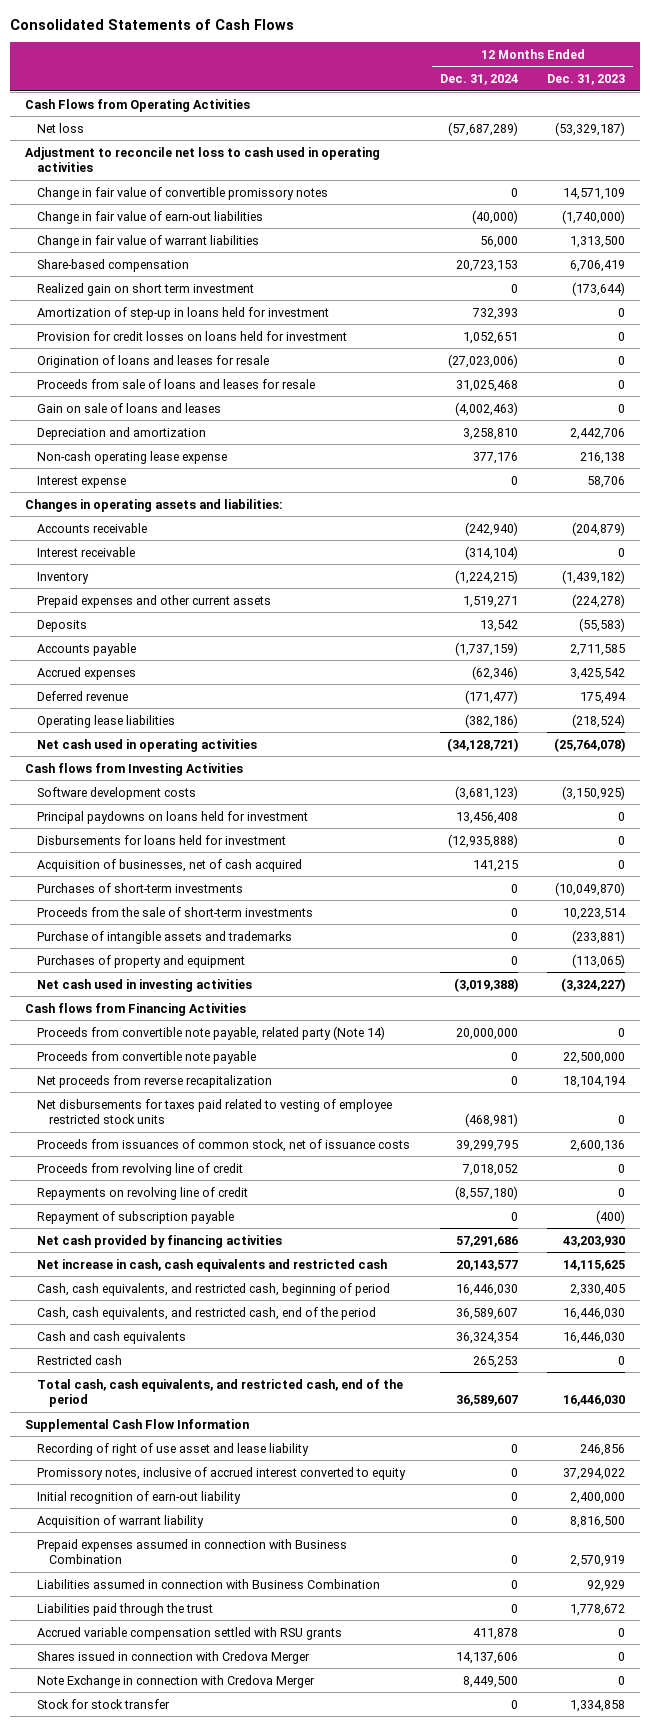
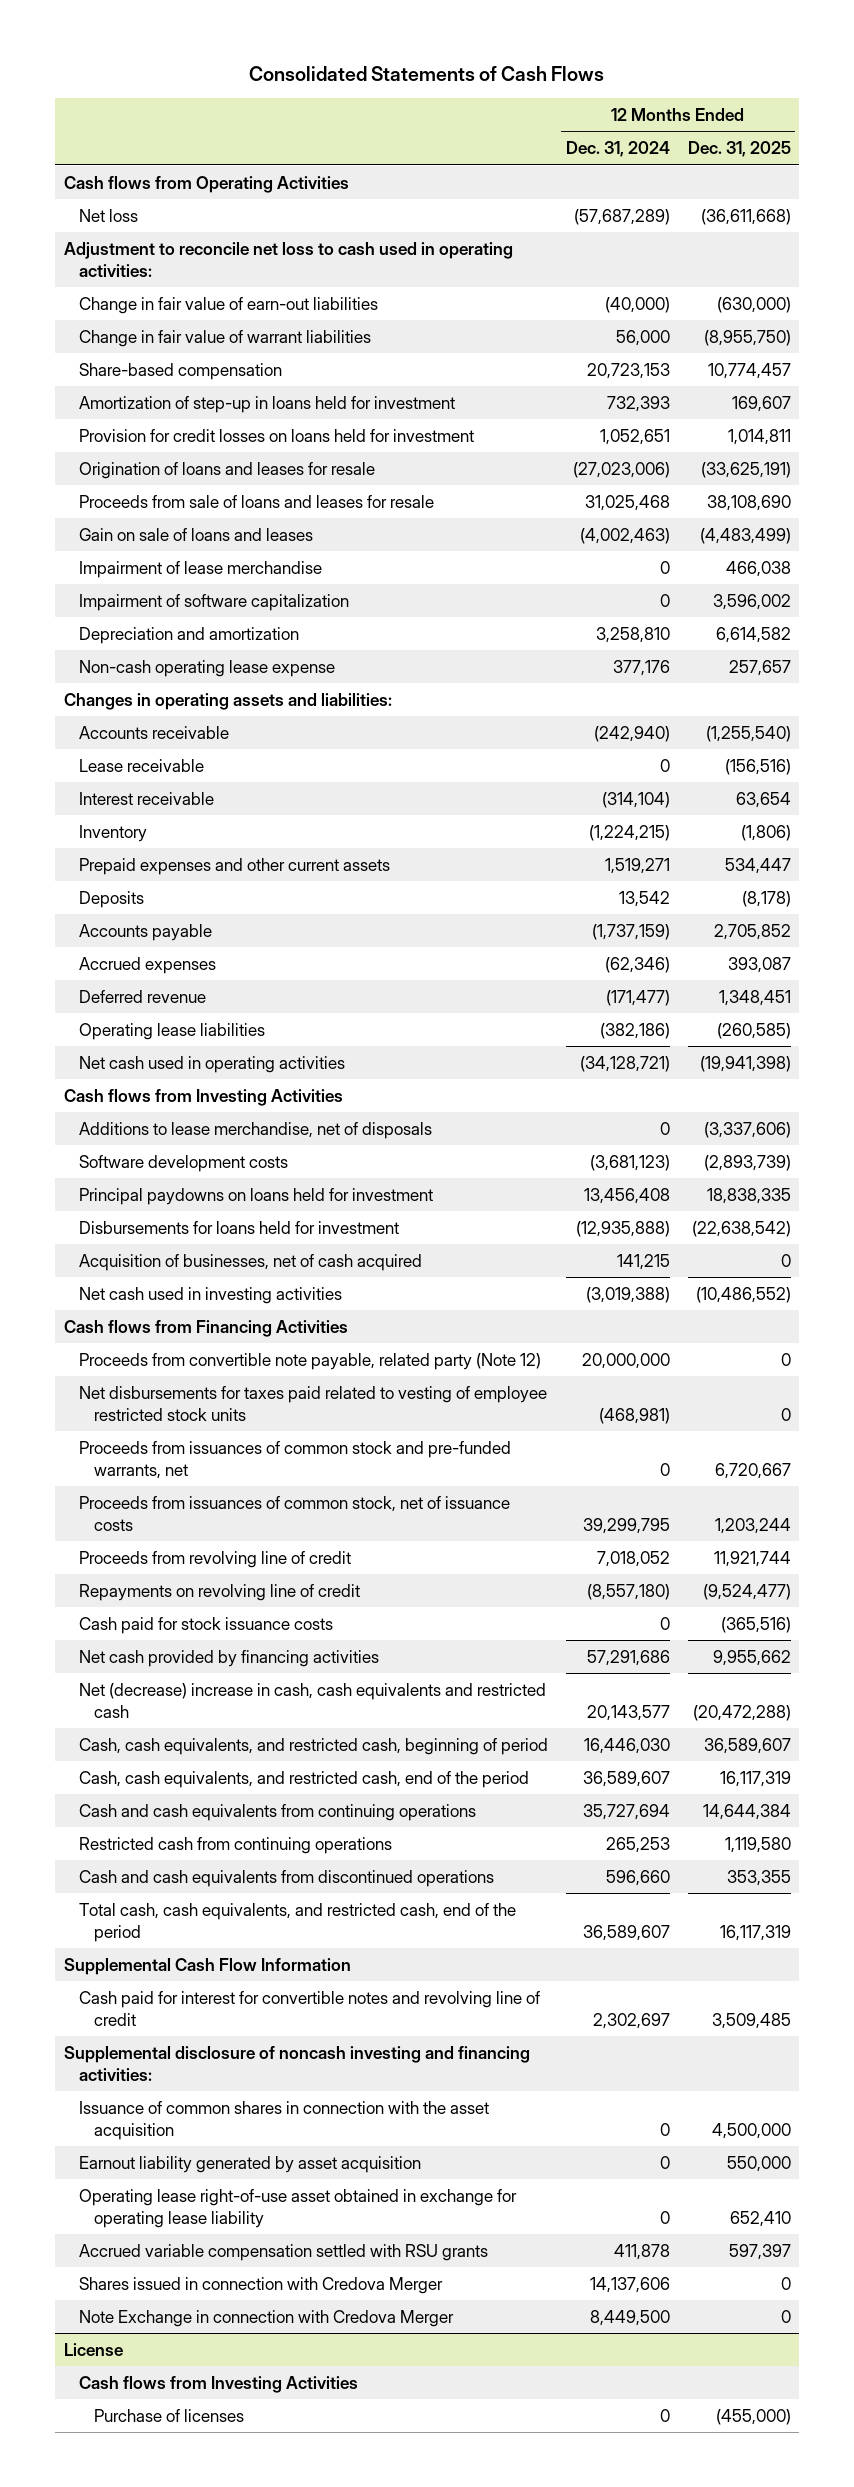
[547,74,626,86] Dec. 31, 2023 -> none
none -> [687,141,791,158] Dec. 31, 2025
[25,98,251,112] Cash Flows from Operating Activities -> [63,175,349,193] Cash flows from Operating Activities
[37,186,329,200] Change in fair value of convertible promissory notes -> none
[25,146,381,173] Adjustment to reconcile net loss to cash used in operating activities -> [63,241,513,277] Adjustment to reconcile net loss to cash used in operating activities:
[37,282,255,296] Realized gain on short term investment -> none
none -> [78,560,322,578] Impairment of lease merchandise
none -> [78,593,349,611] Impairment of software capitalization
[37,475,127,488] Interest expense -> none
none -> [78,758,204,772] Lease receivable
none -> [78,1121,432,1139] Additions to lease merchandise, net of disposals
[37,882,244,893] Purchases of short-term investments -> none
[37,906,314,917] Proceeds from the sale of short-term investments -> none
[37,930,293,944] Purchase of intangible assets and trademarks -> none
[37,954,246,968] Purchases of property and equipment -> none
[37,1050,257,1064] Proceeds from convertible note payable -> none
[37,1074,273,1088] Net proceeds from reverse recapitalization -> none
[37,1025,386,1040] Proceeds from convertible note payable, related party (Note 14) -> [78,1352,541,1370] Proceeds from convertible note payable, related party (Note 12)
none -> [78,1440,511,1479] Proceeds from issuances of common stock and pre-funded warrants, net
[37,1210,235,1224] Repayment of subscription payable -> none
none -> [78,1616,333,1634] Cash paid for stock issuance costs
[37,1258,388,1272] Net increase in cash, cash equivalents and restricted cash -> [78,1682,546,1718] Net (decrease) increase in cash, cash equivalents and restricted cash
[37,1330,187,1344] Cash and cash equivalents -> [78,1803,476,1821] Cash and cash equivalents from continuing operations
[455,1331,519,1344] 36,324,354 -> [582,1803,670,1820] 35,727,694
[37,1354,123,1365] Restricted cash -> [78,1836,392,1854] Restricted cash from continuing operations
none -> [78,1869,494,1887] Cash and cash equivalents from discontinued operations
[37,1442,310,1456] Recording of right of use asset and lease liability -> none
[37,1466,407,1480] Promissory notes, inclusive of accrued interest converted to equity -> none
[37,1490,242,1504] Initial recognition of earn-out liability -> none
[37,1514,205,1528] Acquisition of warrant liability -> none
[37,1538,348,1565] Prepaid expenses assumed in connection with Business Combination -> none
[37,1578,381,1589] Liabilities assumed in connection with Business Combination -> none
[37,1602,214,1616] Liabilities paid through the trust -> none
none -> [78,1990,540,2026] Cash paid for interest for convertible notes and revolving line of credit
none -> [63,2045,530,2081] Supplemental disclosure of noncash investing and financing activities:
none -> [78,2100,489,2140] Issuance of common shares in connection with the asset acquisition
none -> [78,2155,421,2173] Earnout liability generated by asset acquisition
none -> [78,2188,517,2228] Operating lease right-of-use asset obtained in exchange for operating lease liability
[37,1698,171,1709] Stock for stock transfer -> none
none -> [63,2342,123,2356] License
none -> [78,2375,358,2393] Cash flows from Investing Activities
none -> [94,2408,245,2422] Purchase of licenses

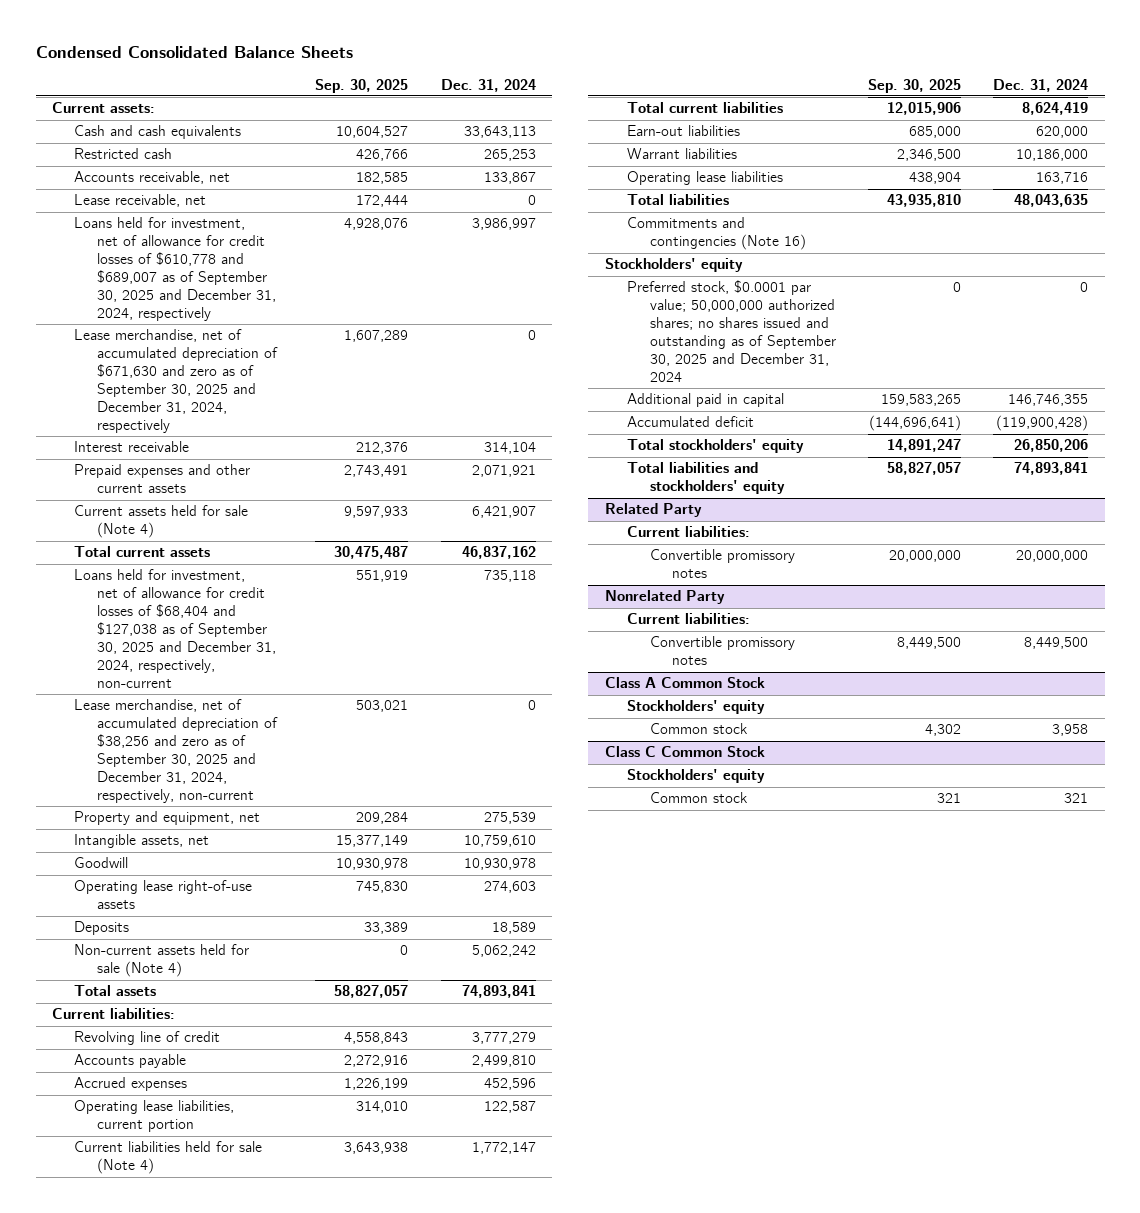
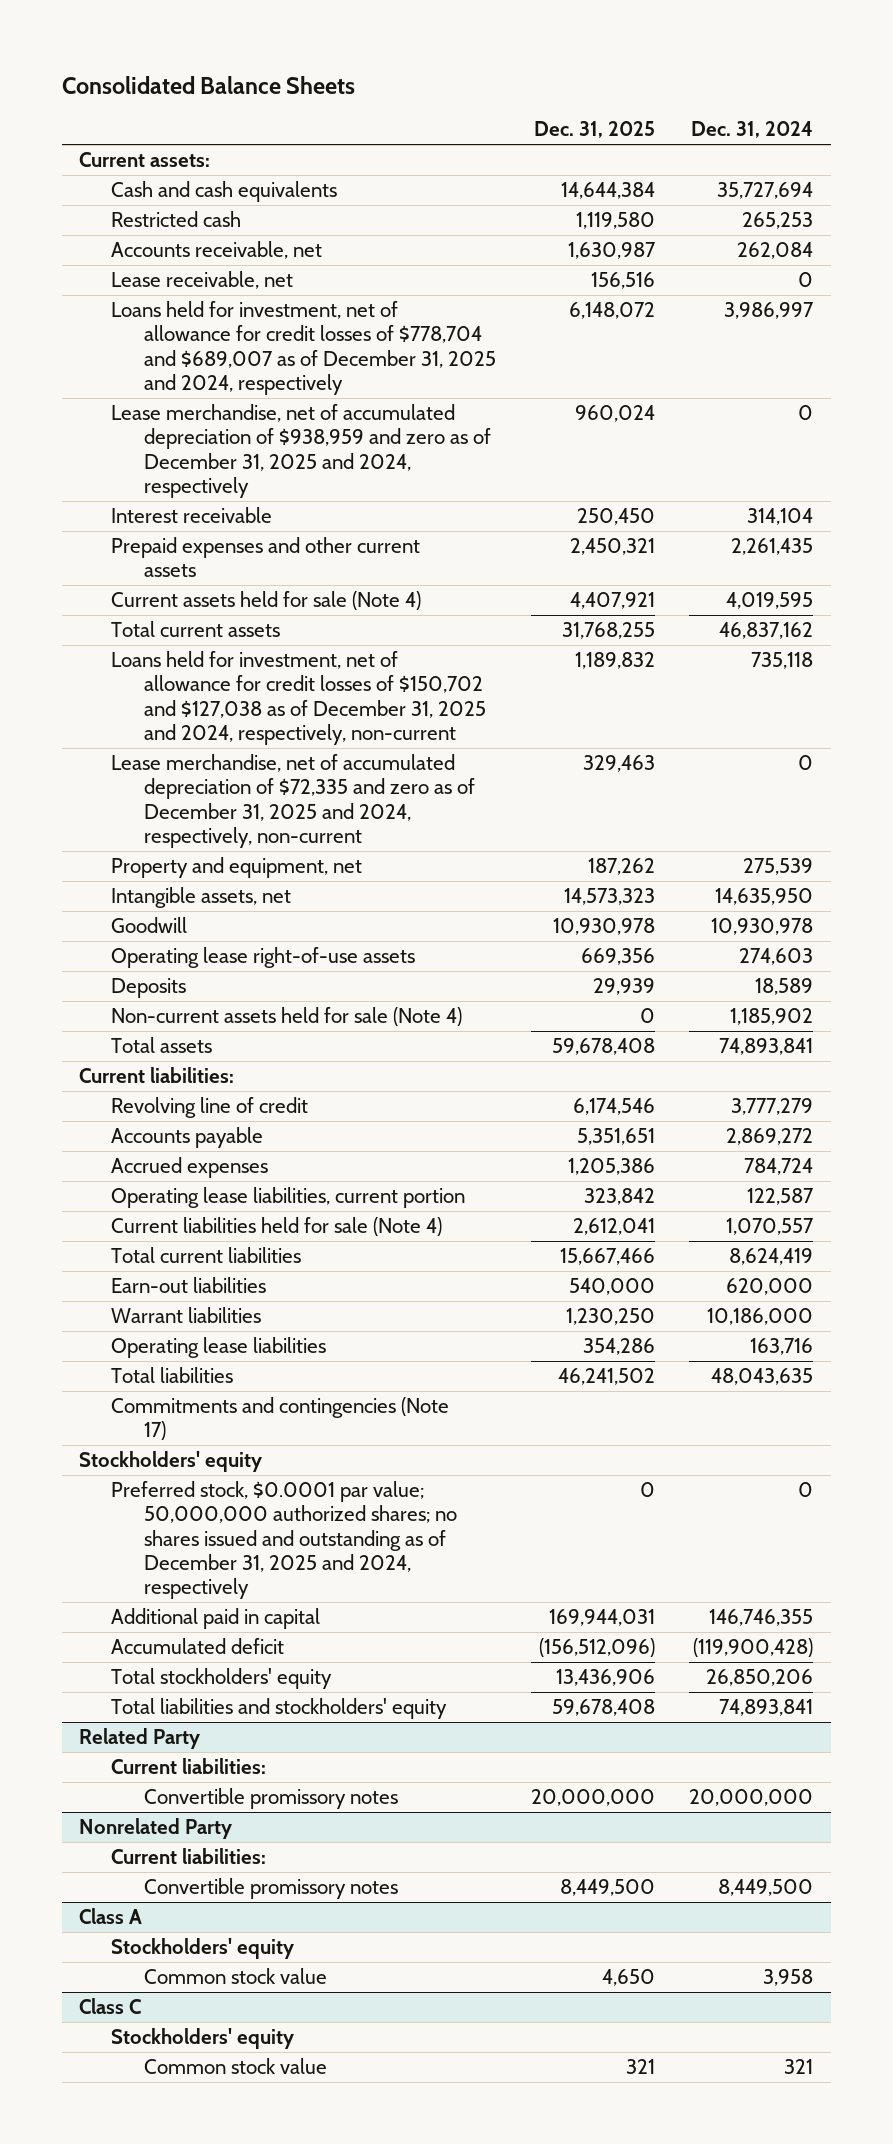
[35,46,353,59] Condensed Consolidated Balance Sheets -> [61,75,355,94] Consolidated Balance Sheets
[315,78,409,93] Sep. 30, 2025 -> none
none -> [533,121,655,139] Dec. 31, 2025
[463,126,536,139] 33,643,113 -> [717,182,814,200] 35,727,694
[483,172,536,185] 133,867 -> [737,242,814,260] 262,084
[74,217,276,321] Loans held for investment, net of allowance for credit losses of $610,778 and $689,007 as of September 30, 2025 and December 31, 2024, respectively -> [111,301,496,396] Loans held for investment, net of allowance for credit losses of $778,704 and $689,007 as of December 31, 2025 and 2024, respectively
[74,329,278,433] Lease merchandise, net of accumulated depreciation of $671,630 and zero as of September 30, 2025 and December 31, 2024, respectively -> [111,404,491,499] Lease merchandise, net of accumulated depreciation of $938,959 and zero as of December 31, 2025 and 2024, respectively
[471,465,536,478] 2,071,921 -> [731,538,814,556] 2,261,435
[471,506,536,519] 6,421,907 -> [726,592,814,610] 4,019,595
[74,569,276,688] Loans held for investment, net of allowance for credit losses of $68,404 and $127,038 as of September 30, 2025 and December 31, 2024, respectively, non-current -> [111,651,486,746] Loans held for investment, net of allowance for credit losses of $150,702 and $127,038 as of December 31, 2025 and 2024, respectively, non-current
[74,699,278,803] Lease merchandise, net of accumulated depreciation of $38,256 and zero as of September 30, 2025 and December 31, 2024, respectively, non-current -> [111,754,475,849] Lease merchandise, net of accumulated depreciation of $72,335 and zero as of December 31, 2025 and 2024, respectively, non-current
[463,835,536,848] 10,759,610 -> [715,888,814,906] 14,635,950
[471,945,536,958] 5,062,242 -> [730,1008,814,1026] 1,185,902
[471,1055,536,1068] 2,499,810 -> [726,1128,814,1146] 2,869,272
[483,1078,536,1091] 452,596 -> [744,1158,814,1176] 784,724
[471,1142,536,1155] 1,772,147 -> [726,1218,815,1236] 1,070,557
[627,217,806,251] Commitments and contingencies (Note 16) -> [111,1397,450,1441] Commitments and contingencies (Note 17)
[627,280,836,382] Preferred stock, $0.0001 par value; 50,000,000 authorized shares; no shares issued and outstanding as of September 30, 2025 and December 31, 2024 -> [111,1481,457,1600] Preferred stock, $0.0001 par value; 50,000,000 authorized shares; no shares issued and outstanding as of December 31, 2025 and 2024, respectively
[604,677,765,689] Class A Common Stock -> [79,1908,143,1925] Class A
[649,723,748,735] Common stock -> [143,1968,327,1985] Common stock value
[604,746,765,758] Class C Common Stock -> [79,1998,142,2015] Class C
[649,792,748,804] Common stock -> [143,2058,327,2075] Common stock value

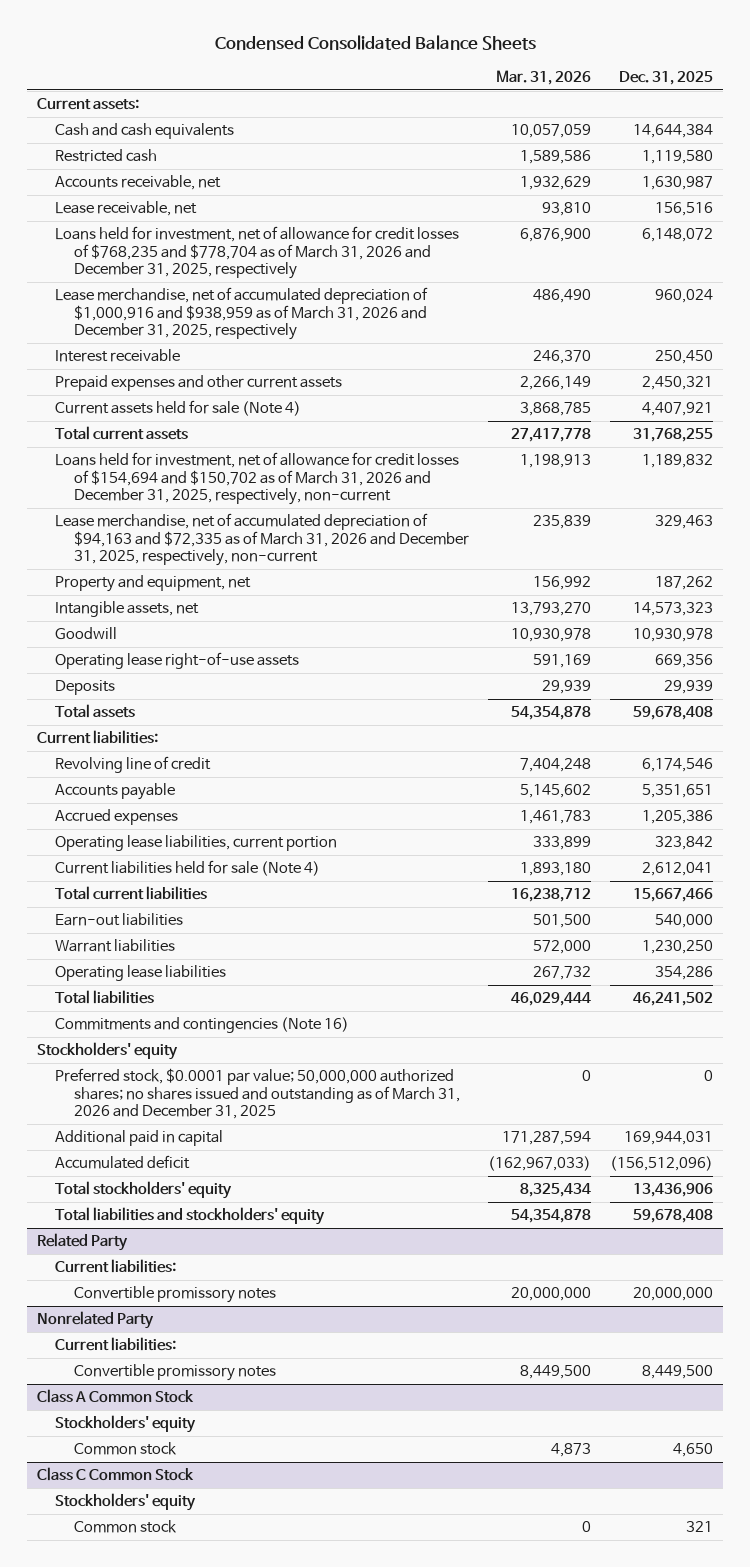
[61,75,355,94] Consolidated Balance Sheets -> [214,35,536,51] Condensed Consolidated Balance Sheets
[691,121,814,139] Dec. 31, 2024 -> none
none -> [496,69,592,85] Mar. 31, 2026
[111,301,496,396] Loans held for investment, net of allowance for credit losses of $778,704 and $689,007 as of December 31, 2025 and 2024, respectively -> [55,226,460,280] Loans held for investment, net of allowance for credit losses of $768,235 and $778,704 as of March 31, 2026 and December 31, 2025, respectively
[111,404,491,499] Lease merchandise, net of accumulated depreciation of $938,959 and zero as of December 31, 2025 and 2024, respectively -> [55,287,429,341] Lease merchandise, net of accumulated depreciation of $1,000,916 and $938,959 as of March 31, 2026 and December 31, 2025, respectively
[111,651,486,746] Loans held for investment, net of allowance for credit losses of $150,702 and $127,038 as of December 31, 2025 and 2024, respectively, non-current -> [55,452,460,506] Loans held for investment, net of allowance for credit losses of $154,694 and $150,702 as of March 31, 2026 and December 31, 2025, respectively, non-current
[111,754,475,849] Lease merchandise, net of accumulated depreciation of $72,335 and zero as of December 31, 2025 and 2024, respectively, non-current -> [55,513,469,567] Lease merchandise, net of accumulated depreciation of $94,163 and $72,335 as of March 31, 2026 and December 31, 2025, respectively, non-current
[111,1007,463,1027] Non-current assets held for sale (Note 4) -> none
[111,1397,450,1441] Commitments and contingencies (Note 17) -> [55,1017,350,1034] Commitments and contingencies (Note 16)
[111,1481,457,1600] Preferred stock, $0.0001 par value; 50,000,000 authorized shares; no shares issued and outstanding as of December 31, 2025 and 2024, respectively -> [55,1068,460,1120] Preferred stock, $0.0001 par value; 50,000,000 authorized shares; no shares issued and outstanding as of March 31, 2026 and December 31, 2025
[79,1908,143,1925] Class A -> [36,1389,194,1404] Class A Common Stock
[143,1968,327,1985] Common stock value -> [73,1442,177,1456] Common stock
[79,1998,142,2015] Class C -> [36,1467,194,1482] Class C Common Stock
[143,2058,327,2075] Common stock value -> [73,1520,177,1534] Common stock

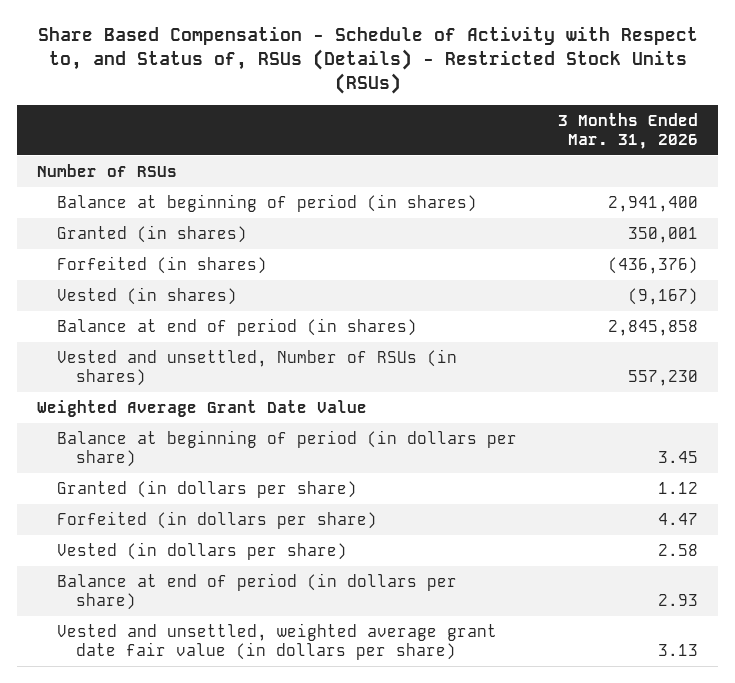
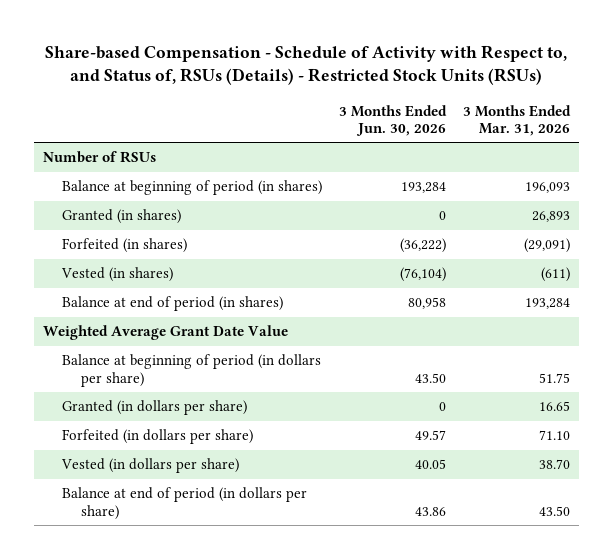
[37,26,698,95] Share Based Compensation - Schedule of Activity with Respect to, and Status of, RSUs (Details) - Restricted Stock Units (RSUs) -> [45,44,568,86] Share-based Compensation - Schedule of Activity with Respect to, and Status of, RSUs (Details) - Restricted Stock Units (RSUs)
none -> [338,104,447,136] 3 Months Ended Jun. 30, 2026
[56,348,457,386] Vested and unsettled, Number of RSUs (in shares) -> none
[607,195,698,212] 2,941,400 -> [525,182,571,194] 196,093
[627,226,698,243] 350,001 -> [532,211,571,223] 26,893
[607,256,698,274] (436,376) -> [524,238,571,254] (29,091)
[627,287,698,305] (9,167) -> [541,267,571,283] (611)
[607,319,698,336] 2,845,858 -> [525,298,571,310] 193,284
[56,622,497,660] Vested and unsettled, weighted average grant date fair value (in dollars per share) -> none
[657,450,698,463] 3.45 -> [539,372,571,383] 51.75
[657,481,698,494] 1.12 -> [539,401,571,412] 16.65
[657,512,698,525] 4.47 -> [539,430,571,441] 71.10
[657,543,698,556] 2.58 -> [539,459,571,470] 38.70
[657,593,698,606] 2.93 -> [539,505,571,516] 43.50

